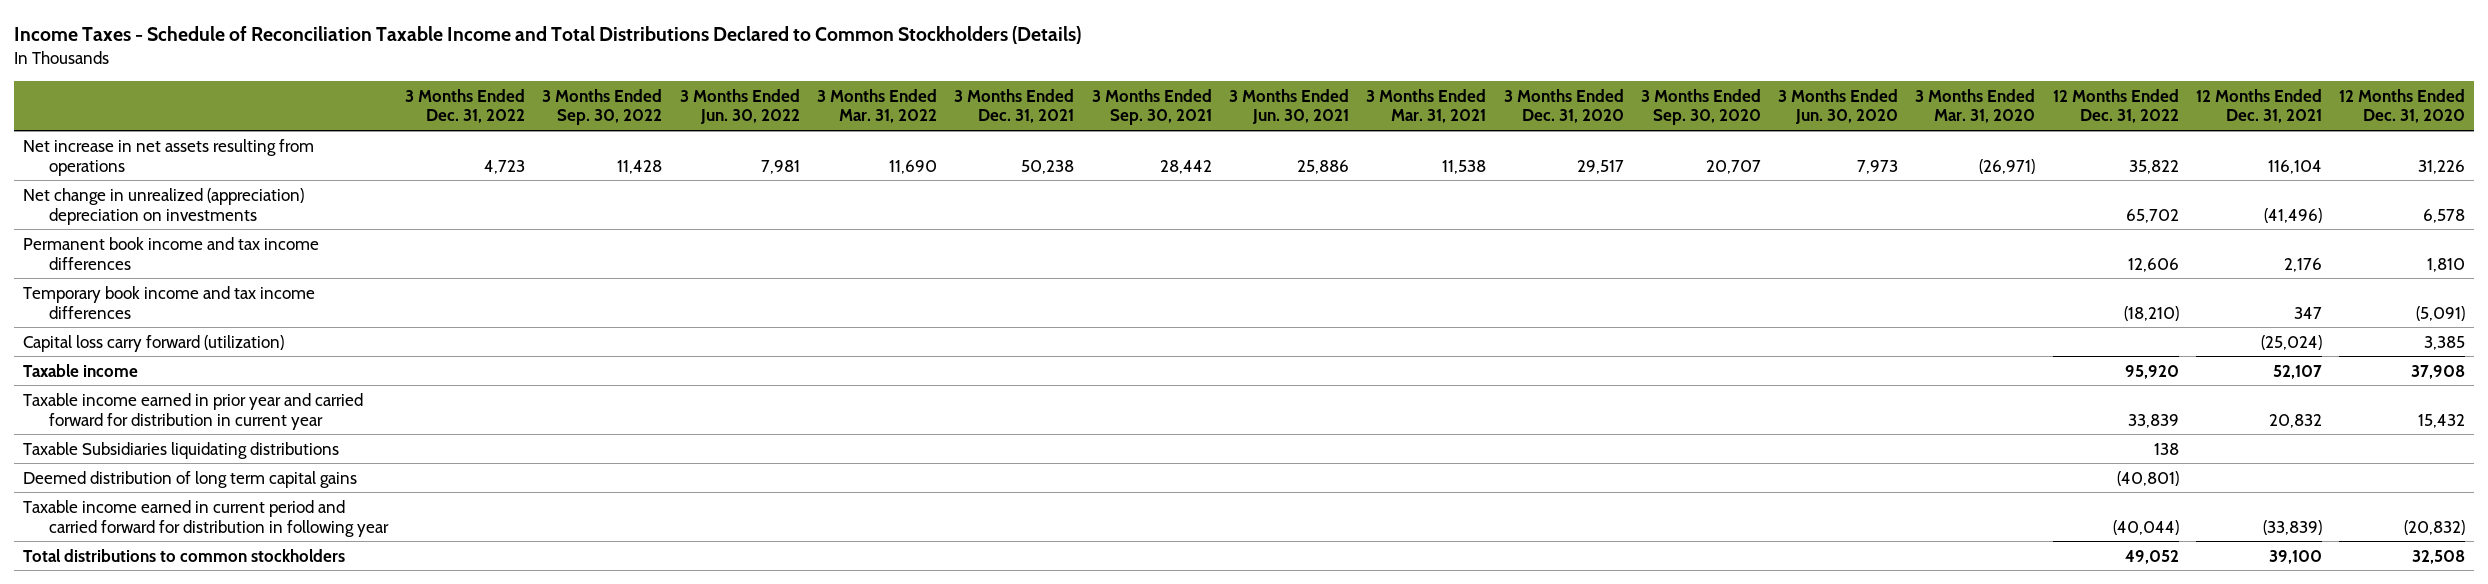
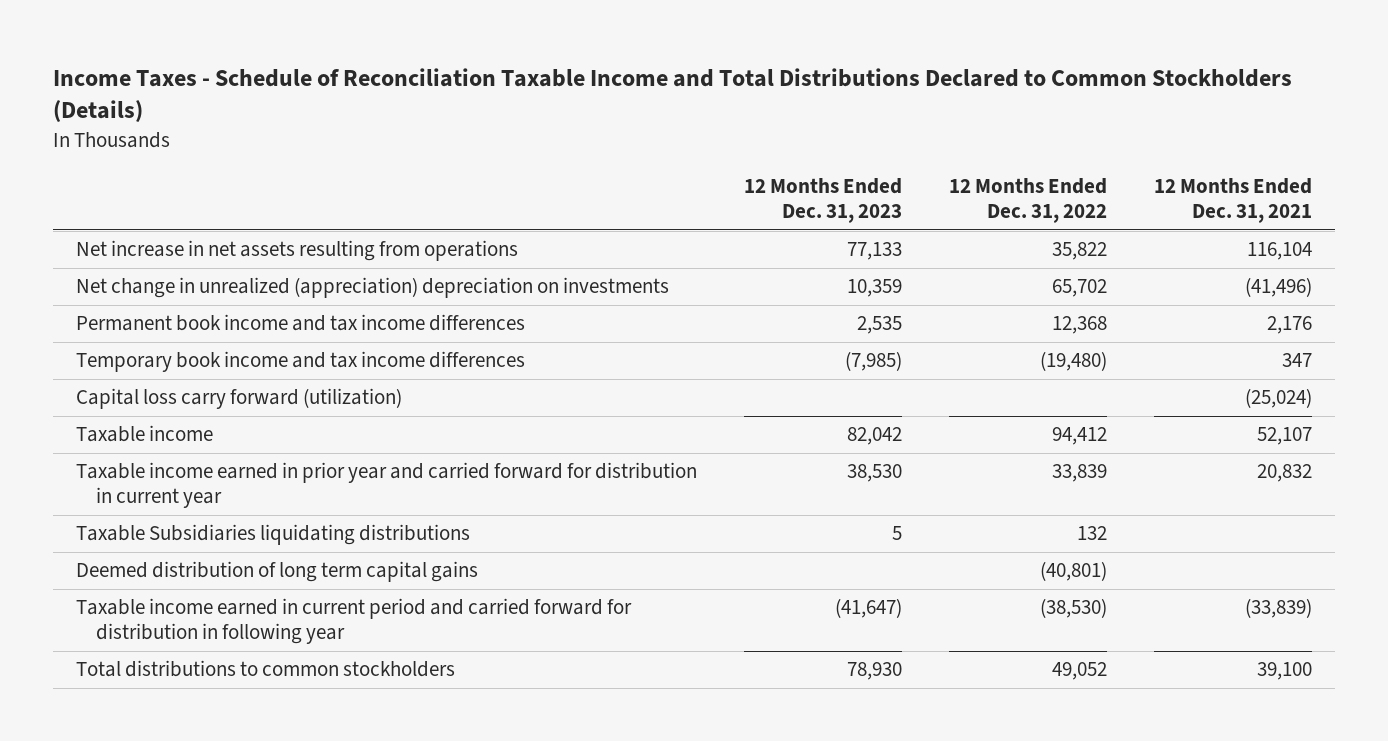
[405,88,526,124] 3 Months Ended Dec. 31, 2022 -> none
[542,88,663,126] 3 Months Ended Sep. 30, 2022 -> none
[679,88,800,125] 3 Months Ended Jun. 30, 2022 -> none
[817,88,938,124] 3 Months Ended Mar. 31, 2022 -> none
[954,88,1075,124] 3 Months Ended Dec. 31, 2021 -> none
[1091,88,1212,126] 3 Months Ended Sep. 30, 2021 -> none
[1228,88,1349,125] 3 Months Ended Jun. 30, 2021 -> none
[1366,88,1487,124] 3 Months Ended Mar. 31, 2021 -> none
[1503,88,1624,124] 3 Months Ended Dec. 31, 2020 -> none
[1640,88,1761,126] 3 Months Ended Sep. 30, 2020 -> none
[1778,88,1899,125] 3 Months Ended Jun. 30, 2020 -> none
[1915,88,2036,124] 3 Months Ended Mar. 31, 2020 -> none
[2339,88,2466,124] 12 Months Ended Dec. 31, 2020 -> none
none -> [744,178,903,224] 12 Months Ended Dec. 31, 2023
[2127,257,2179,272] 12,606 -> [1051,316,1107,335] 12,368
[2123,305,2179,321] (18,210) -> [1039,351,1107,372] (19,480)
[2124,364,2179,379] 95,920 -> [1051,427,1107,446] 94,412
[2153,442,2179,455] 138 -> [1076,526,1107,541] 132
[2112,519,2179,535] (40,044) -> [1039,598,1107,619] (38,530)

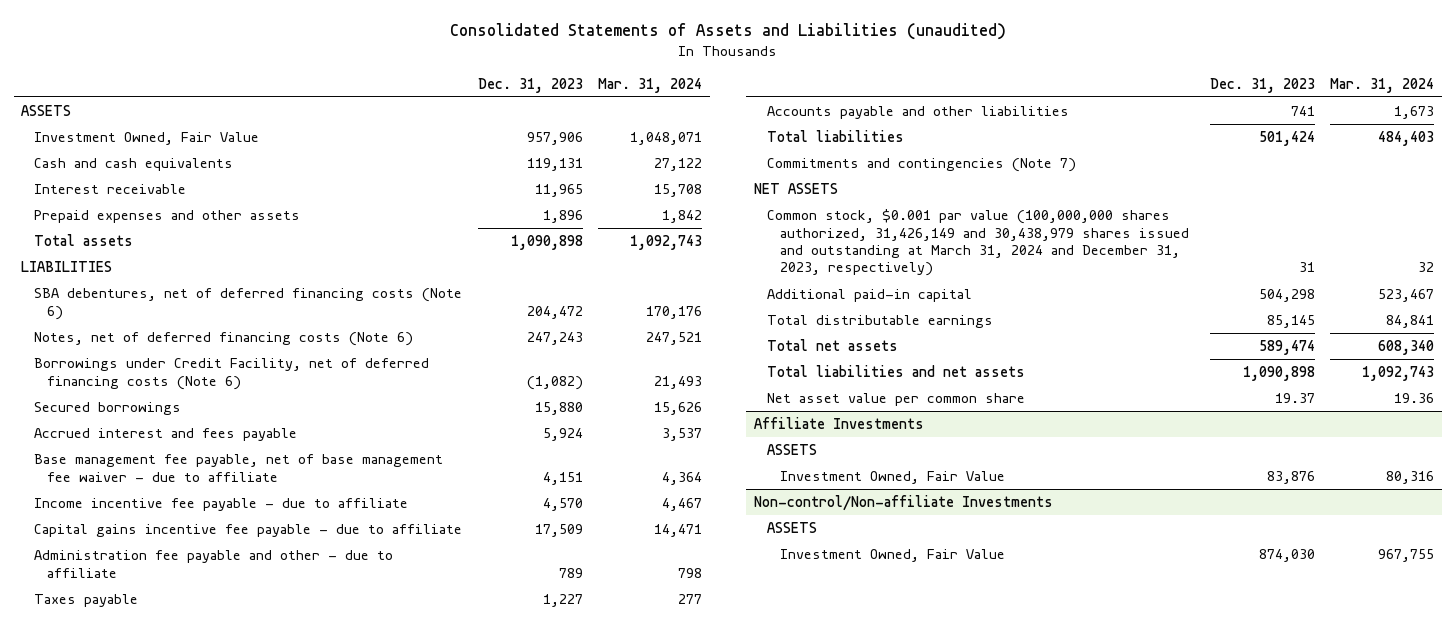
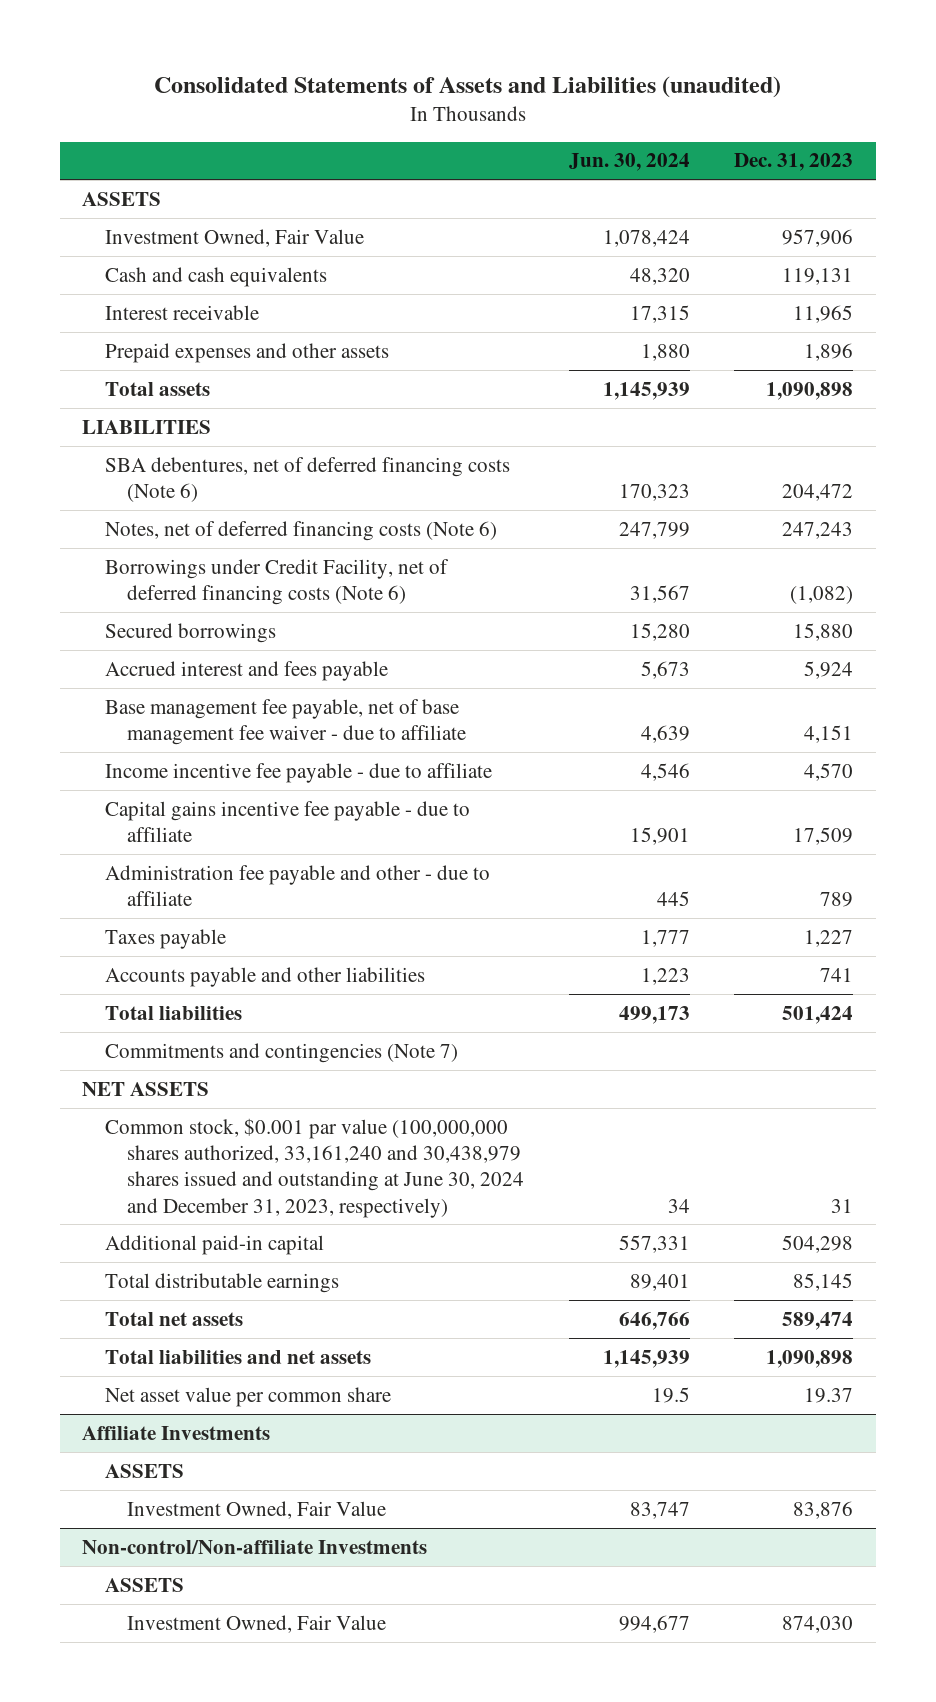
[597,77,702,93] Mar. 31, 2024 -> none
none -> [568,153,690,172] Jun. 30, 2024
[766,209,1189,277] Common stock, $0.001 par value (100,000,000 shares authorized, 31,426,149 and 30,438,979 shares issued and outstanding at March 31, 2024 and December 31, 2023, respectively) -> [104,1117,524,1218] Common stock, $0.001 par value (100,000,000 shares authorized, 33,161,240 and 30,438,979 shares issued and outstanding at June 30, 2024 and December 31, 2023, respectively)

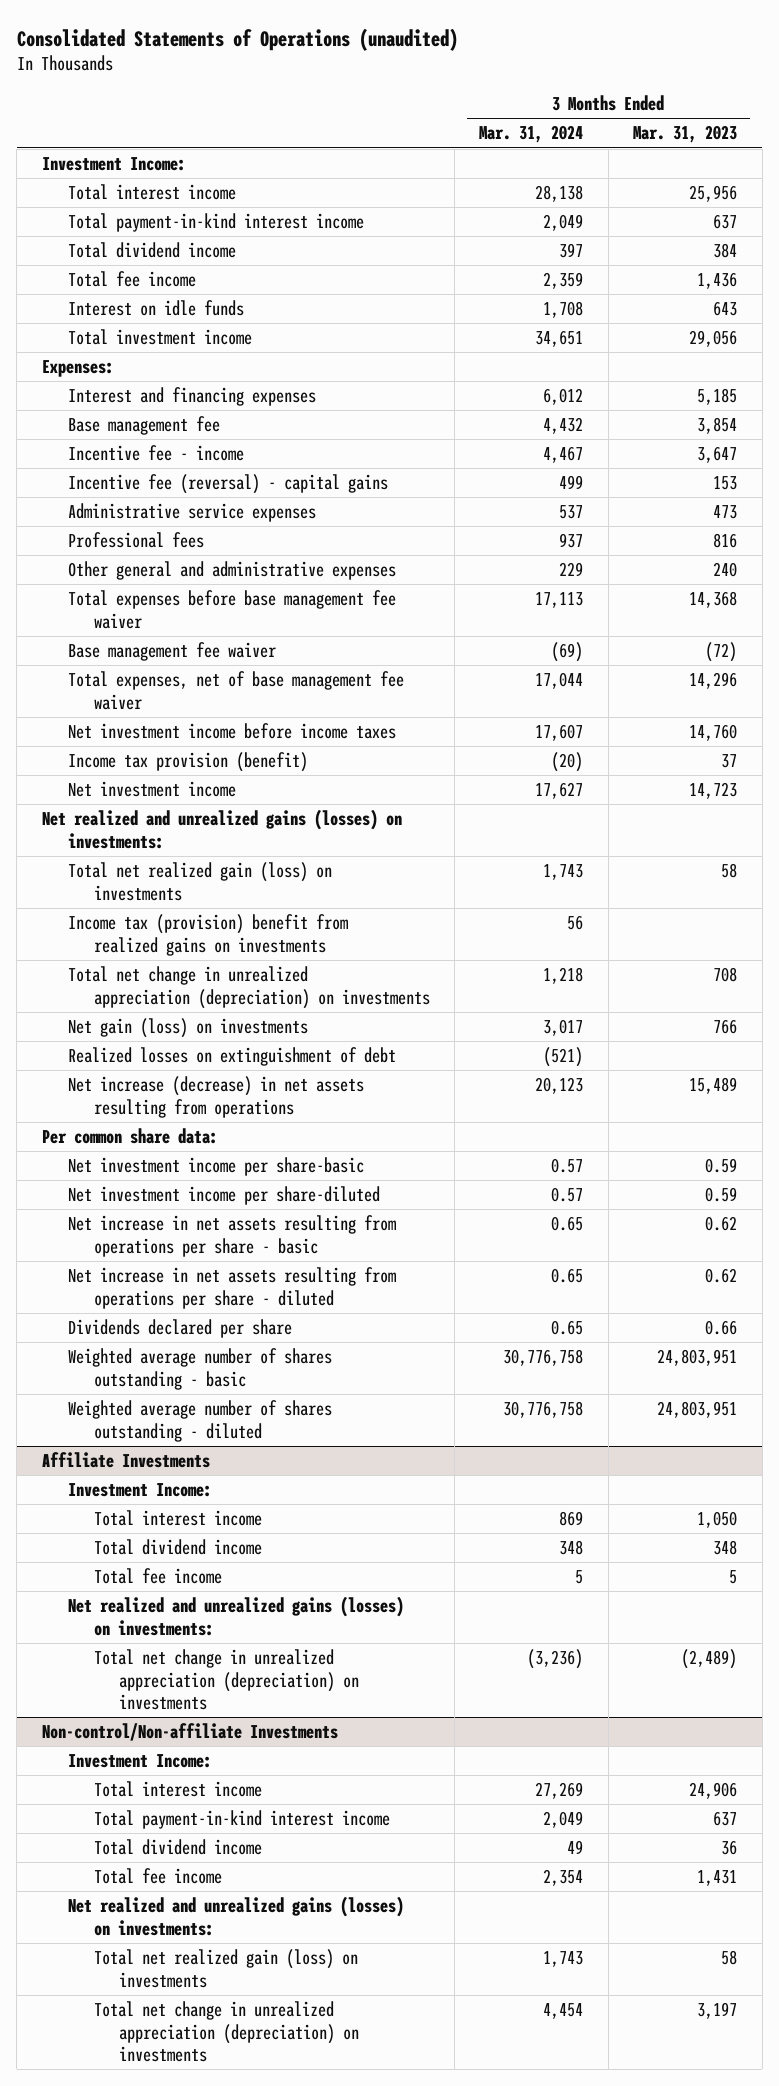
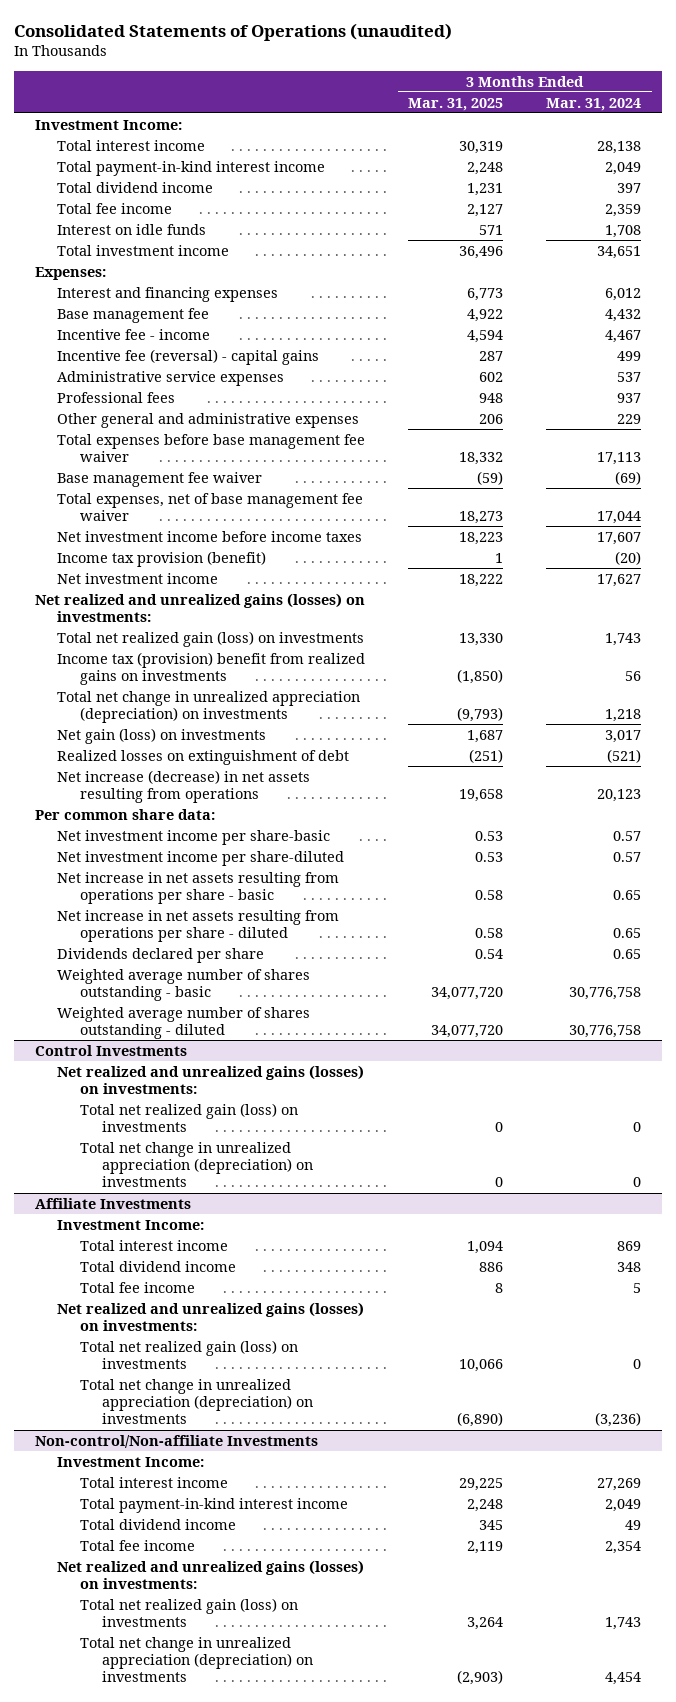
[633,125,738,144] Mar. 31, 2023 -> none
none -> [408,97,504,111] Mar. 31, 2025
none -> [35,1044,188,1056] Control Investments
none -> [57,1064,365,1095] Net realized and unrealized gains (losses) on investments:
none -> [79,1102,298,1133] Total net realized gain (loss) on investments
none -> [79,1141,313,1188] Total net change in unrealized appreciation (depreciation) on investments
none -> [79,1339,298,1370] Total net realized gain (loss) on investments

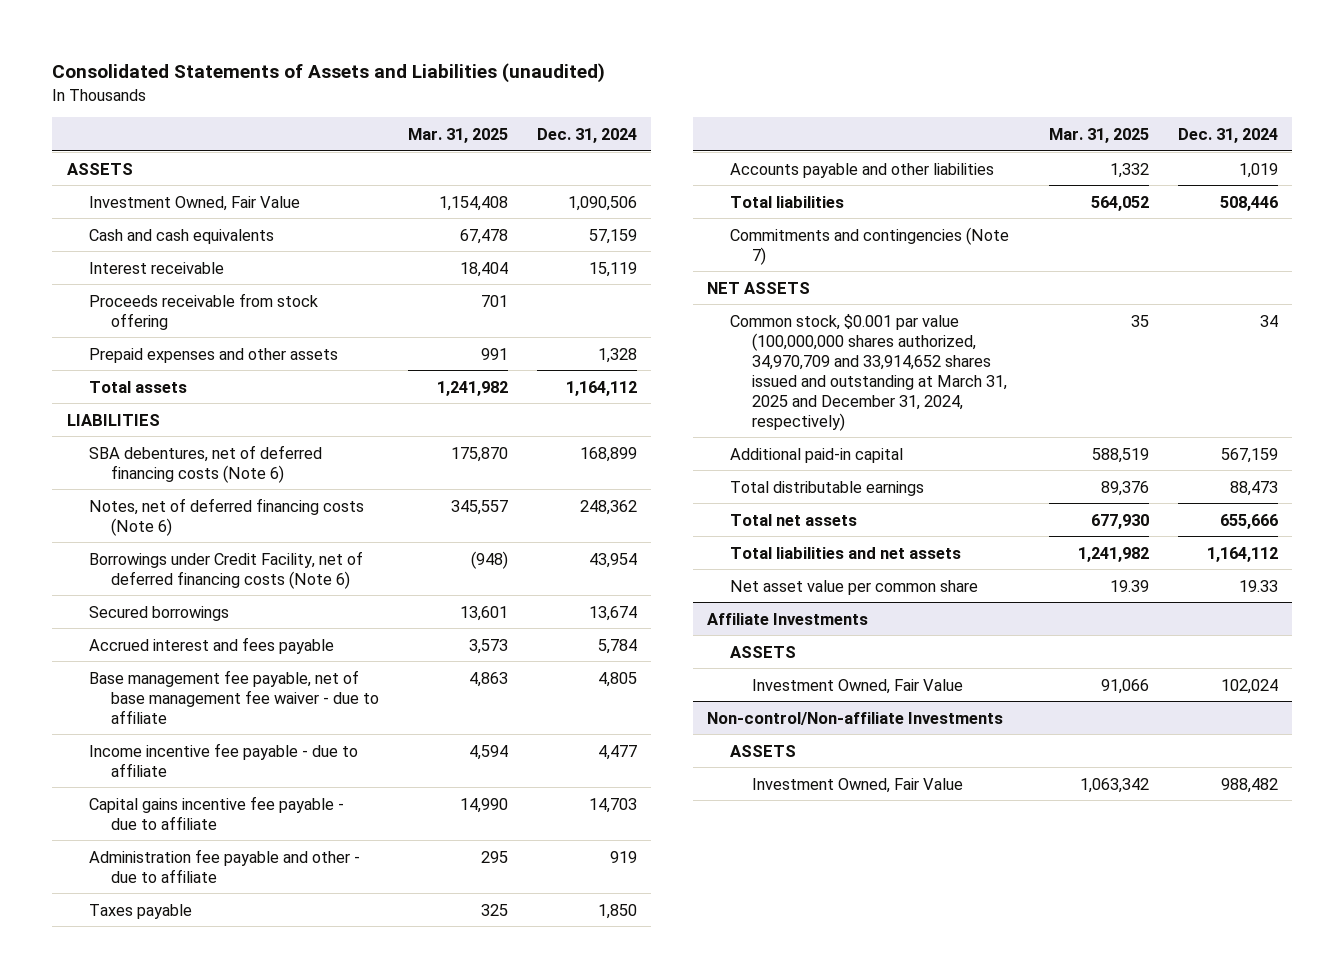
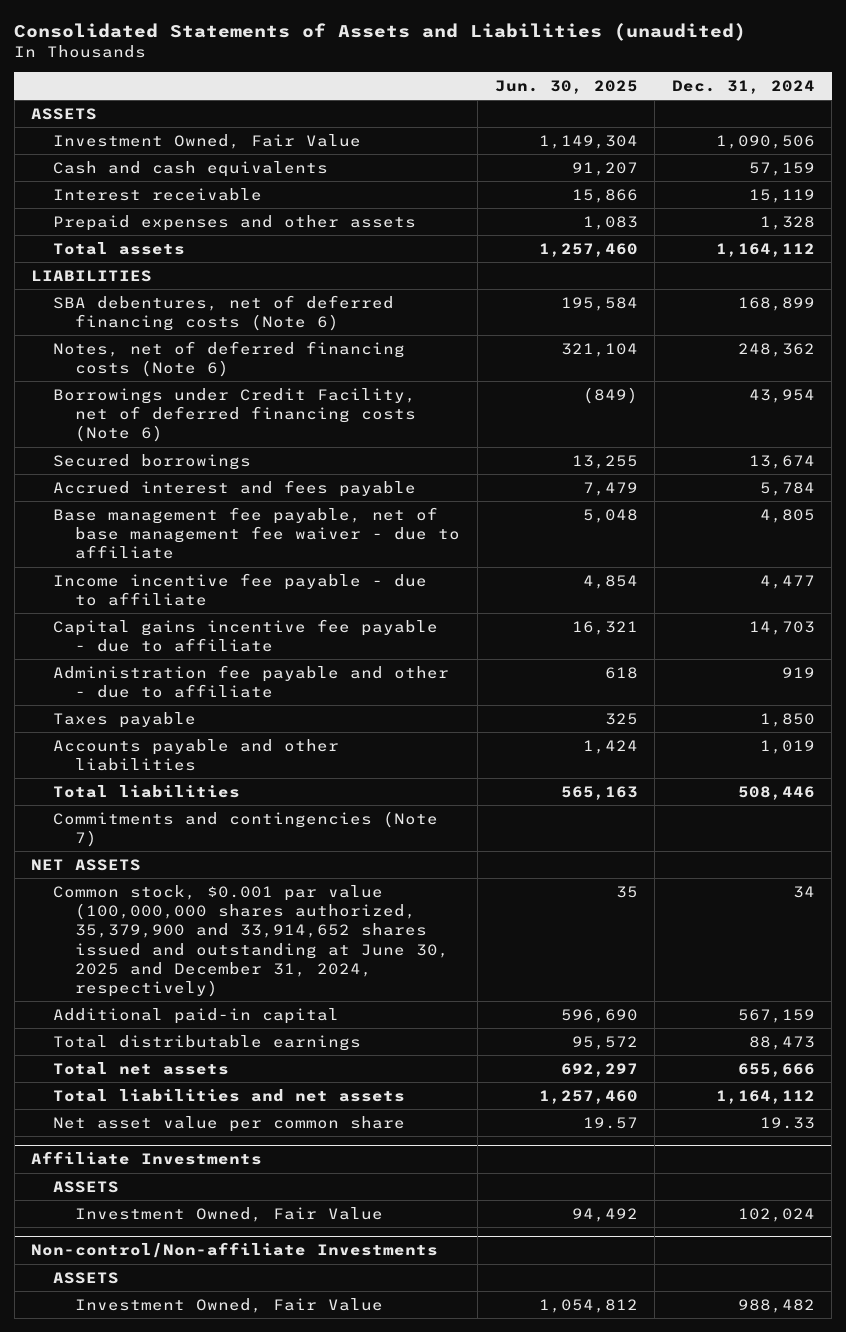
[407,128,508,144] Mar. 31, 2025 -> none
none -> [494,79,638,94] Jun. 30, 2025
[88,292,318,330] Proceeds receivable from stock offering -> none
[729,313,1007,431] Common stock, $0.001 par value (100,000,000 shares authorized, 34,970,709 and 33,914,652 shares issued and outstanding at March 31, 2025 and December 31, 2024, respectively) -> [53,884,450,998] Common stock, $0.001 par value (100,000,000 shares authorized, 35,379,900 and 33,914,652 shares issued and outstanding at June 30, 2025 and December 31, 2024, respectively)

